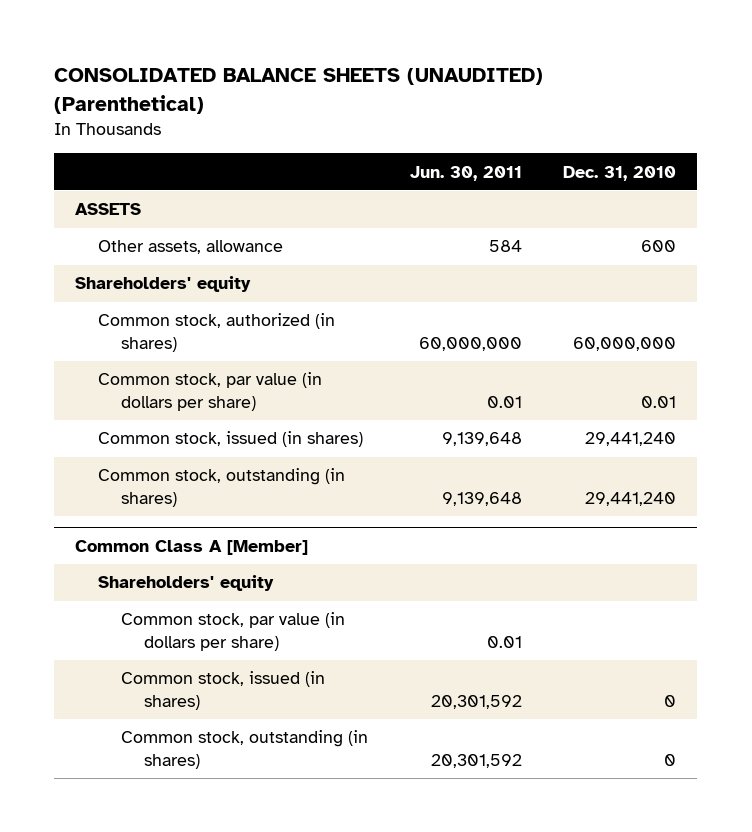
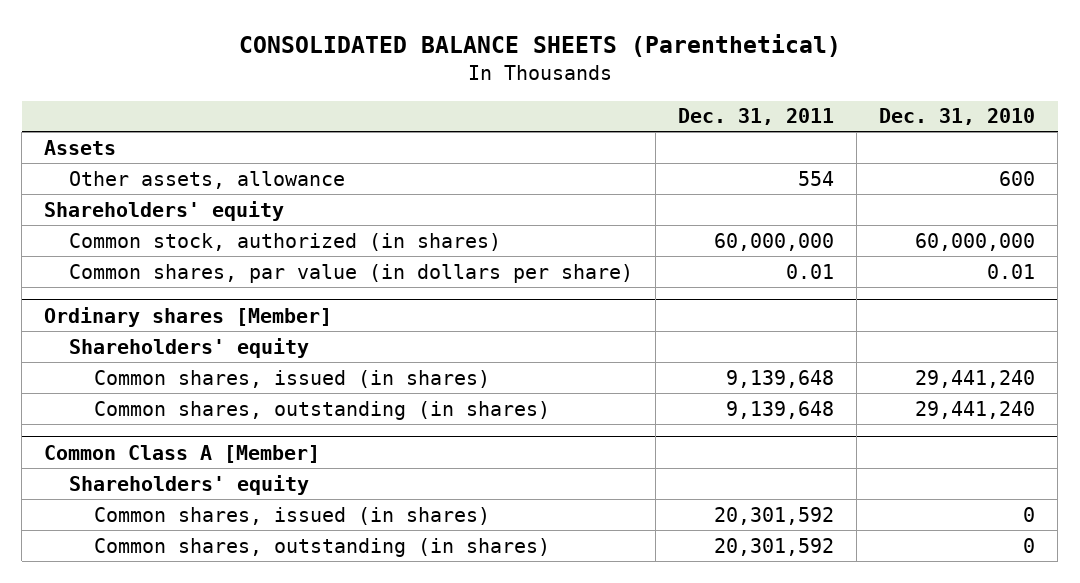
[54,68,544,114] CONSOLIDATED BALANCE SHEETS (UNAUDITED) (Parenthetical) -> [238,34,841,58] CONSOLIDATED BALANCE SHEETS (Parenthetical)
[409,165,522,181] Jun. 30, 2011 -> none
none -> [678,108,835,126] Dec. 31, 2011
[75,203,142,216] ASSETS -> [44,139,117,155] Assets
[98,372,323,412] Common stock, par value (in dollars per share) -> [69,263,634,283] Common shares, par value (in dollars per share)
none -> [44,306,333,327] Ordinary shares [Member]
none -> [69,337,310,358] Shareholders' equity
[98,431,364,448] Common stock, issued (in shares) -> [93,369,490,388] Common shares, issued (in shares)
[98,468,346,508] Common stock, outstanding (in shares) -> [93,400,550,420] Common shares, outstanding (in shares)
[120,612,345,652] Common stock, par value (in dollars per share) -> none
[120,671,325,711] Common stock, issued (in shares) -> [93,506,490,525] Common shares, issued (in shares)
[120,730,368,770] Common stock, outstanding (in shares) -> [93,537,550,557] Common shares, outstanding (in shares)

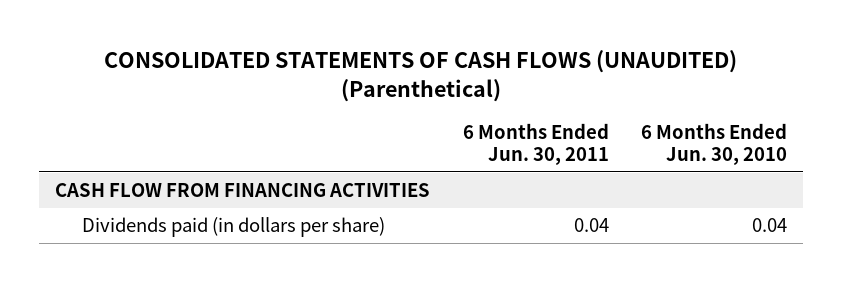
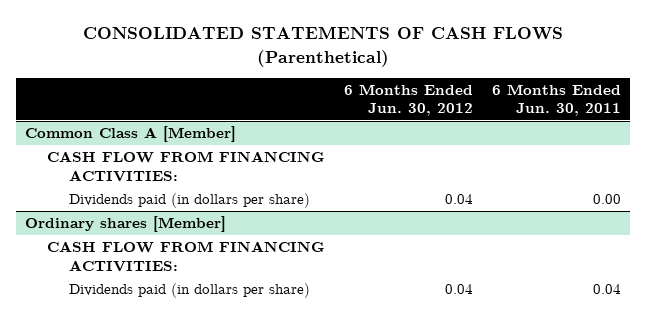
[104,49,738,102] CONSOLIDATED STATEMENTS OF CASH FLOWS (UNAUDITED) (Parenthetical) -> [83,26,564,67] CONSOLIDATED STATEMENTS OF CASH FLOWS (Parenthetical)
[641,123,788,165] 6 Months Ended Jun. 30, 2010 -> none
none -> [344,83,474,117] 6 Months Ended Jun. 30, 2012
none -> [25,125,237,142] Common Class A [Member]
[55,183,431,198] CASH FLOW FROM FINANCING ACTIVITIES -> [47,150,326,182] CASH FLOW FROM FINANCING ACTIVITIES:
none -> [69,192,311,208] Dividends paid (in dollars per share)
none -> [25,215,227,232] Ordinary shares [Member]
none -> [47,240,326,272] CASH FLOW FROM FINANCING ACTIVITIES:

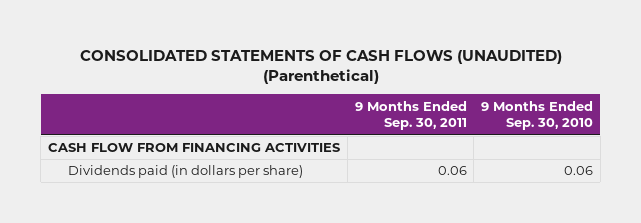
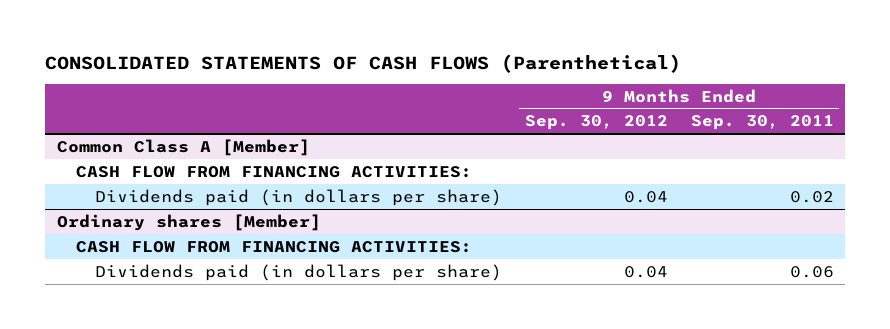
[79,49,562,85] CONSOLIDATED STATEMENTS OF CASH FLOWS (UNAUDITED) (Parenthetical) -> [45,53,682,73] CONSOLIDATED STATEMENTS OF CASH FLOWS (Parenthetical)
[481,100,594,131] 9 Months Ended Sep. 30, 2010 -> none
none -> [524,115,668,131] Sep. 30, 2012
none -> [56,138,310,156] Common Class A [Member]
[47,143,340,153] CASH FLOW FROM FINANCING ACTIVITIES -> [75,165,472,178] CASH FLOW FROM FINANCING ACTIVITIES:
none -> [94,188,502,206] Dividends paid (in dollars per share)
none -> [56,213,321,231] Ordinary shares [Member]
none -> [75,240,472,253] CASH FLOW FROM FINANCING ACTIVITIES:

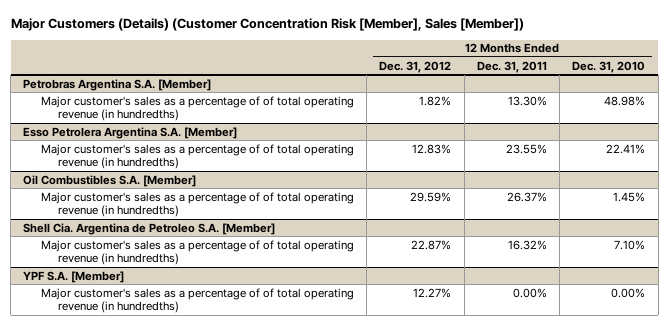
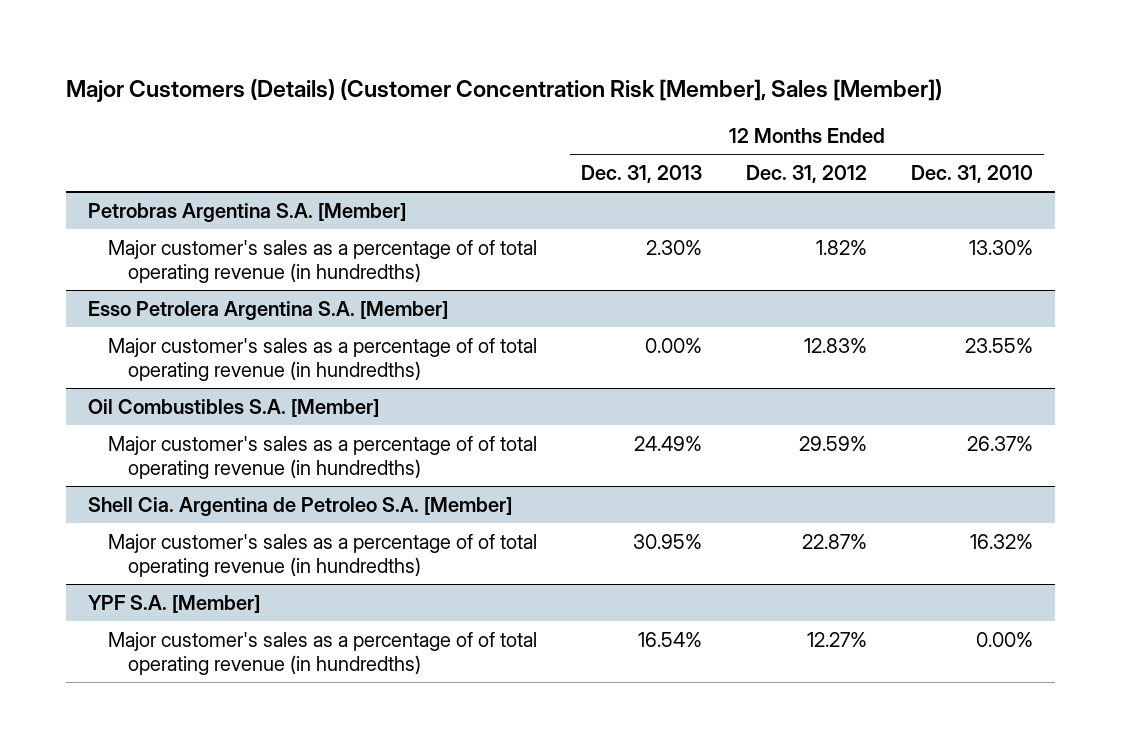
[476,60,547,73] Dec. 31, 2011 -> none
none -> [581,164,703,183] Dec. 31, 2013
[604,95,646,106] 48.98% -> [968,239,1033,255] 13.30%
[606,143,646,154] 22.41% -> [964,337,1033,353] 23.55%
[613,191,646,202] 1.45% -> [966,435,1033,451] 26.37%
[614,239,646,250] 7.10% -> [969,533,1033,549] 16.32%

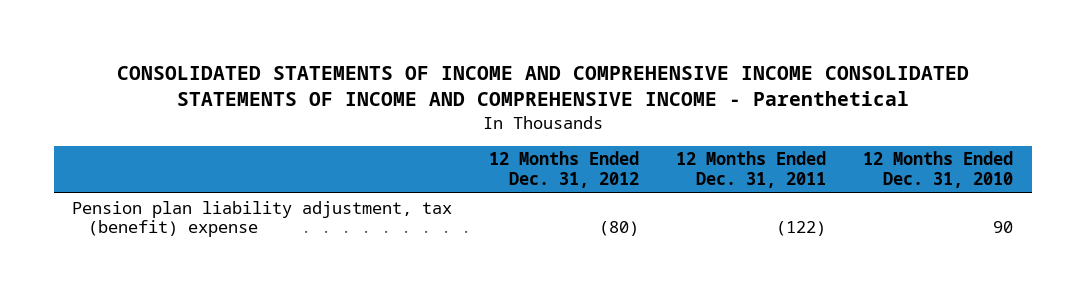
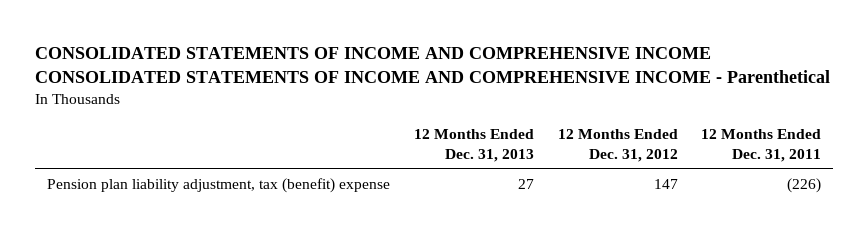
[863,151,1014,189] 12 Months Ended Dec. 31, 2010 -> none
none -> [413,129,534,163] 12 Months Ended Dec. 31, 2013
[599,221,640,237] (80) -> [653,179,678,190] 147
[776,221,827,237] (122) -> [787,178,822,194] (226)

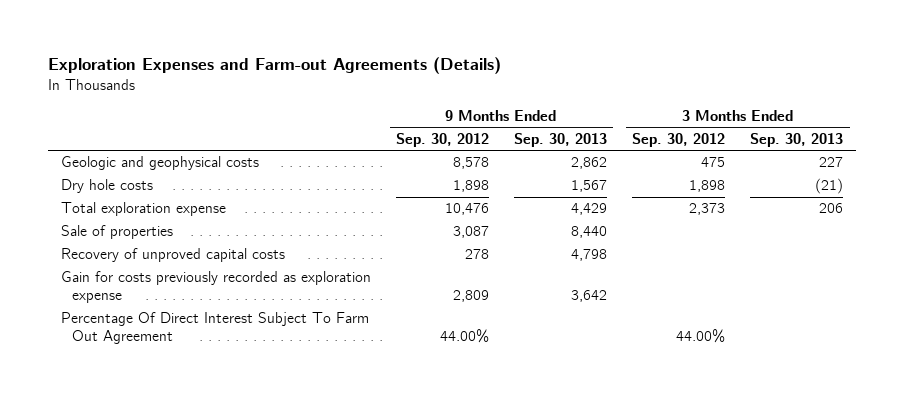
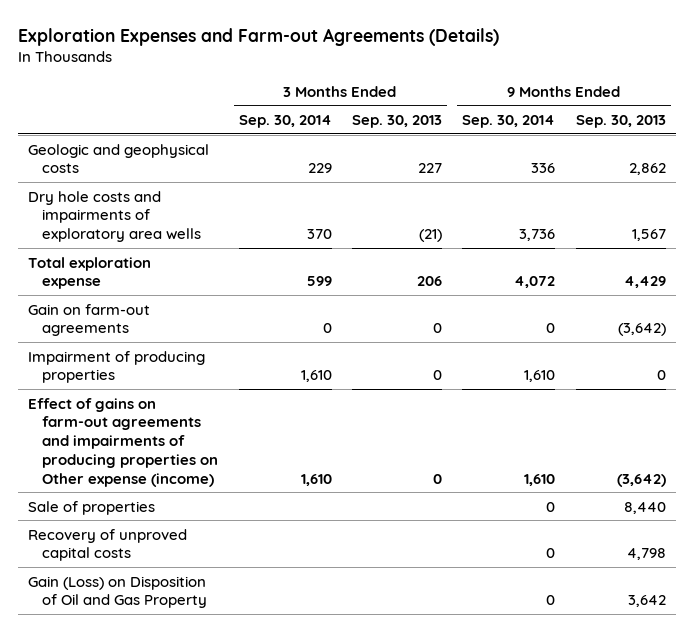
[395,132,489,147] Sep. 30, 2012 -> none
[632,132,726,147] Sep. 30, 2012 -> none
none -> [238,115,332,129] Sep. 30, 2014
none -> [462,115,556,129] Sep. 30, 2014
[60,179,153,194] Dry hole costs -> [28,190,202,243] Dry hole costs and impairments of exploratory area wells
none -> [28,303,151,337] Gain on farm-out agreements
none -> [28,350,206,384] Impairment of producing properties
none -> [28,397,219,487] Effect of gains on farm-out agreements and impairments of producing properties on Other expense (income)
[60,312,369,345] Percentage Of Direct Interest Subject To Farm Out Agreement -> none
[60,271,371,304] Gain for costs previously recorded as exploration expense -> [28,575,208,609] Gain (Loss) on Disposition of Oil and Gas Property

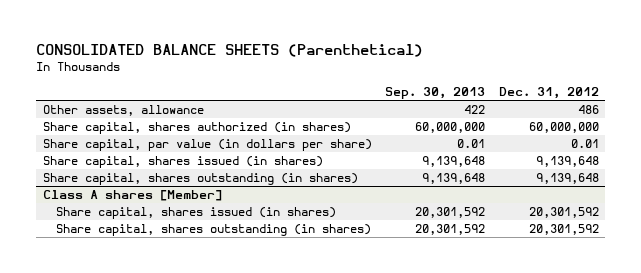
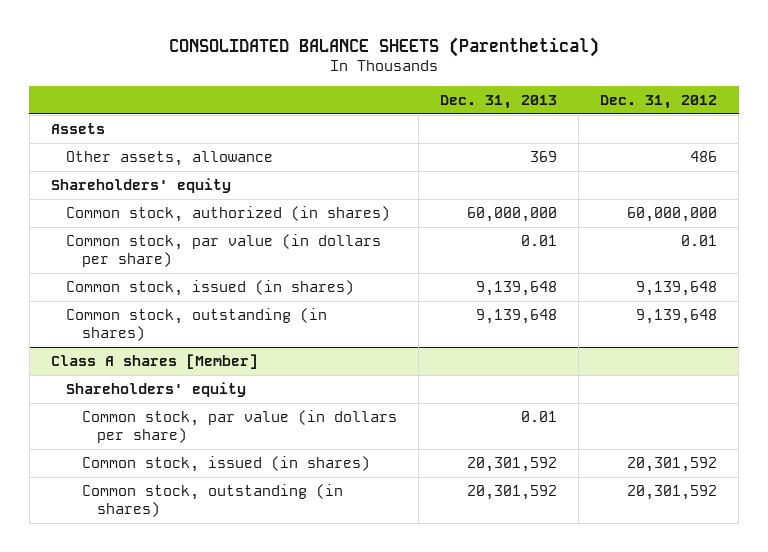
[385,87,486,100] Sep. 30, 2013 -> none
none -> [440,94,558,109] Dec. 31, 2013
none -> [50,123,105,135] Assets
none -> [50,178,231,194] Shareholders' equity
[42,122,351,135] Share capital, shares authorized (in shares) -> [66,206,391,223] Common stock, authorized (in shares)
[42,139,372,152] Share capital, par value (in dollars per share) -> [66,234,382,267] Common stock, par value (in dollars per share)
[42,156,323,169] Share capital, shares issued (in shares) -> [66,280,355,297] Common stock, issued (in shares)
[42,173,358,186] Share capital, shares outstanding (in shares) -> [66,308,328,341] Common stock, outstanding (in shares)
none -> [66,382,247,398] Shareholders' equity
none -> [81,410,397,443] Common stock, par value (in dollars per share)
[56,207,337,220] Share capital, shares issued (in shares) -> [81,456,370,473] Common stock, issued (in shares)
[56,224,372,237] Share capital, shares outstanding (in shares) -> [81,484,343,517] Common stock, outstanding (in shares)

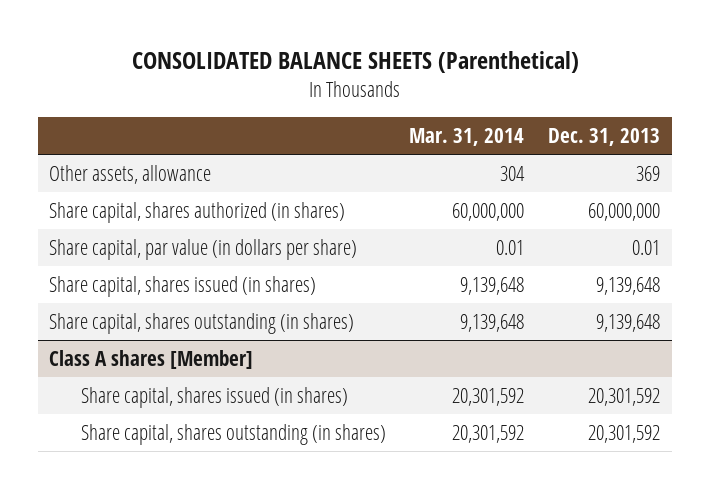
[600,94,718,109] Dec. 31, 2012 -> none
none -> [409,127,525,146] Mar. 31, 2014
[50,123,105,135] Assets -> none
[50,178,231,194] Shareholders' equity -> none
[66,206,391,223] Common stock, authorized (in shares) -> [49,201,346,223] Share capital, shares authorized (in shares)
[66,234,382,267] Common stock, par value (in dollars per share) -> [49,238,358,260] Share capital, par value (in dollars per share)
[66,280,355,297] Common stock, issued (in shares) -> [49,275,317,297] Share capital, shares issued (in shares)
[66,308,328,341] Common stock, outstanding (in shares) -> [49,312,355,334] Share capital, shares outstanding (in shares)
[66,382,247,398] Shareholders' equity -> none
[81,410,397,443] Common stock, par value (in dollars per share) -> none
[81,456,370,473] Common stock, issued (in shares) -> [80,386,348,408] Share capital, shares issued (in shares)
[81,484,343,517] Common stock, outstanding (in shares) -> [80,423,386,445] Share capital, shares outstanding (in shares)

